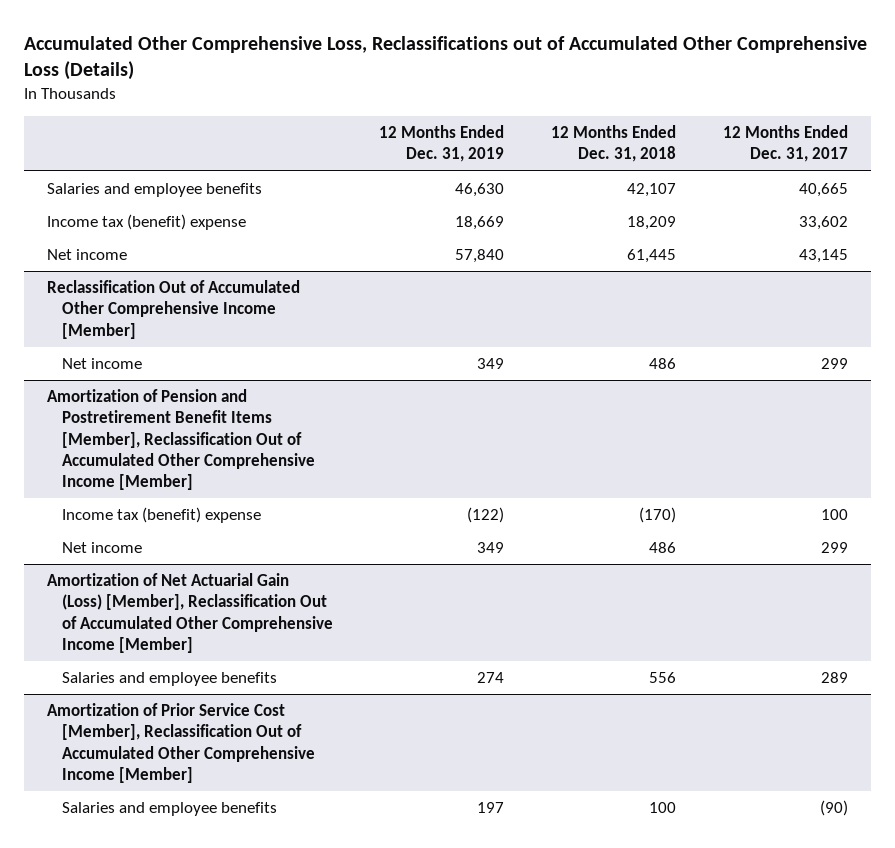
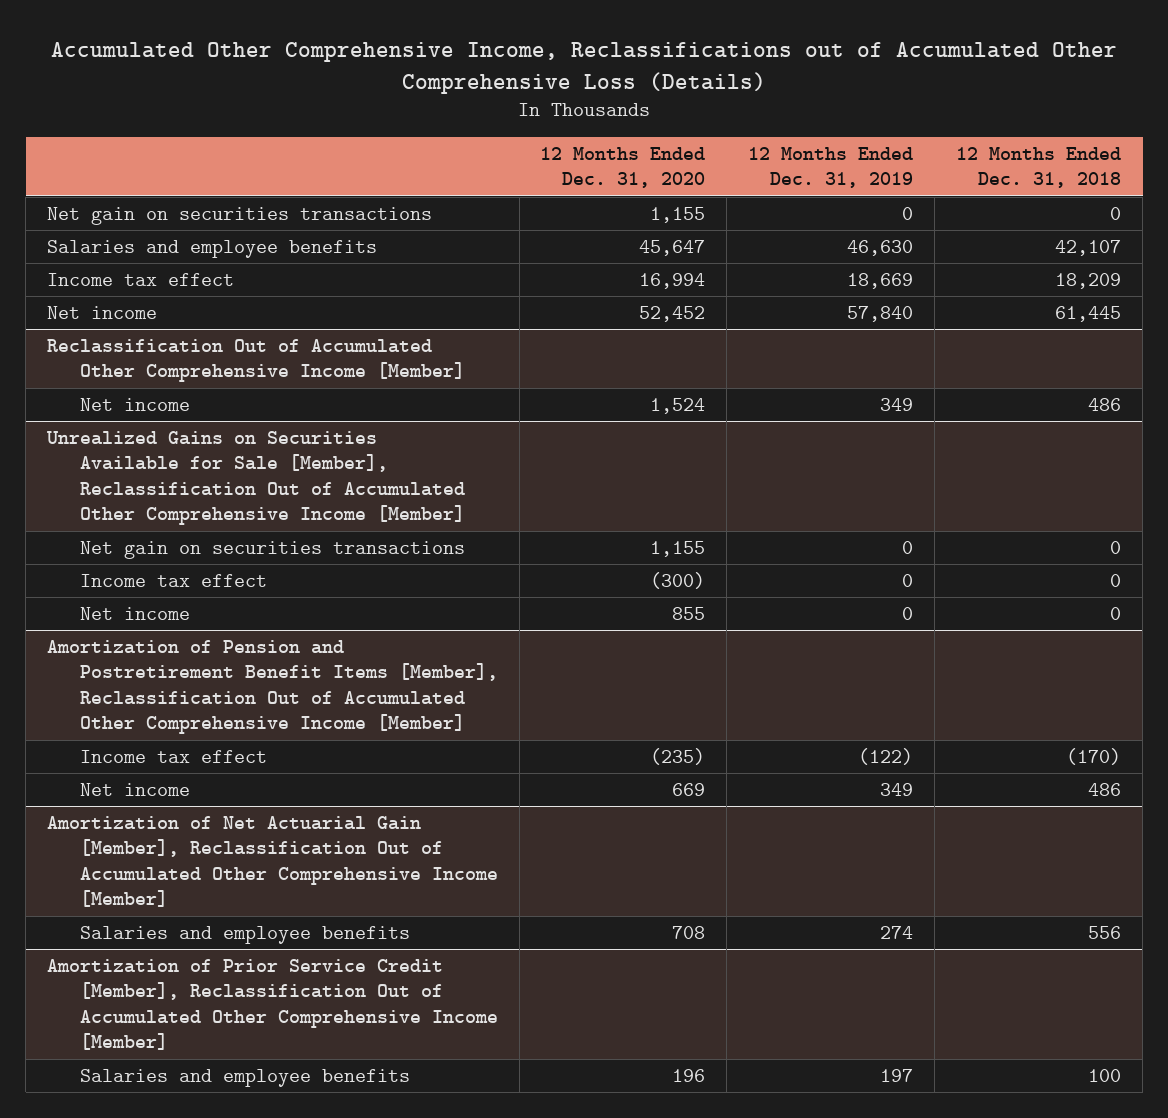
[23,35,867,81] Accumulated Other Comprehensive Loss, Reclassifications out of Accumulated Other Comprehensive Loss (Details) -> [51,42,1118,94] Accumulated Other Comprehensive Income, Reclassifications out of Accumulated Other Comprehensive Loss (Details)
[722,125,848,163] 12 Months Ended Dec. 31, 2017 -> none
none -> [540,146,706,189] 12 Months Ended Dec. 31, 2020
none -> [47,206,433,225] Net gain on securities transactions
[46,214,246,231] Income tax (benefit) expense -> [47,272,235,286] Income tax effect
none -> [46,430,465,526] Unrealized Gains on Securities Available for Sale [Member], Reclassification Out of Accumulated Other Comprehensive Income [Member]
none -> [79,540,465,559] Net gain on securities transactions
none -> [79,573,267,587] Income tax effect
none -> [79,606,190,620] Net income
[61,507,261,524] Income tax (benefit) expense -> [79,749,267,763] Income tax effect
[46,573,333,653] Amortization of Net Actuarial Gain (Loss) [Member], Reclassification Out of Accumulated Other Comprehensive Income [Member] -> [47,815,498,908] Amortization of Net Actuarial Gain [Member], Reclassification Out of Accumulated Other Comprehensive Income [Member]
[46,703,315,783] Amortization of Prior Service Cost [Member], Reclassification Out of Accumulated Other Comprehensive Income [Member] -> [47,958,498,1051] Amortization of Prior Service Credit [Member], Reclassification Out of Accumulated Other Comprehensive Income [Member]

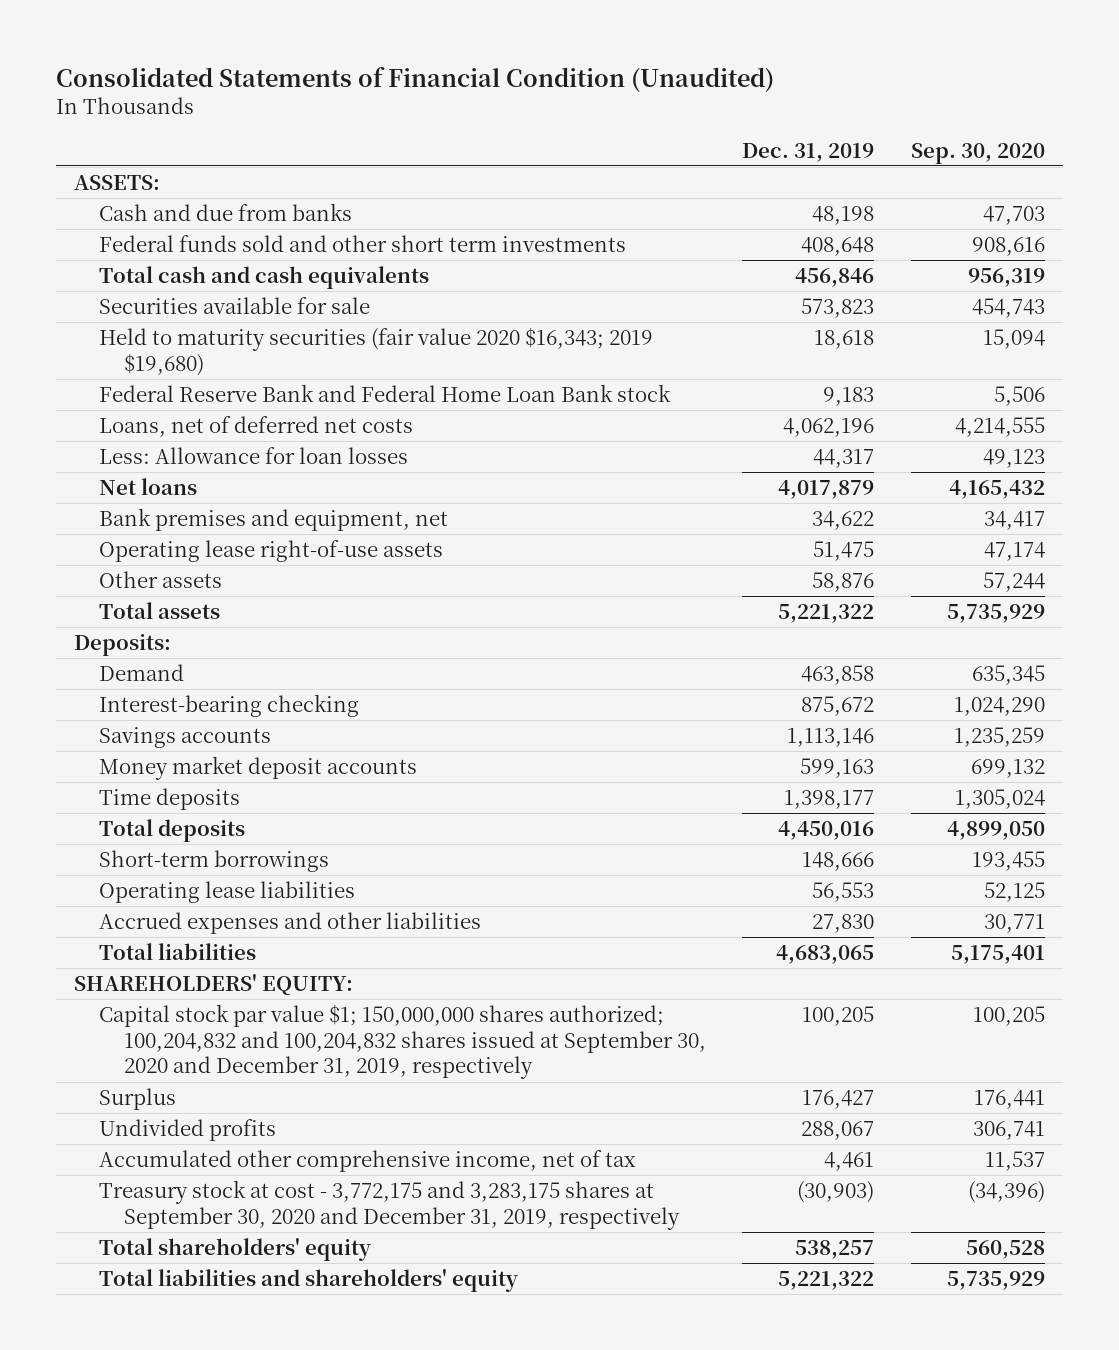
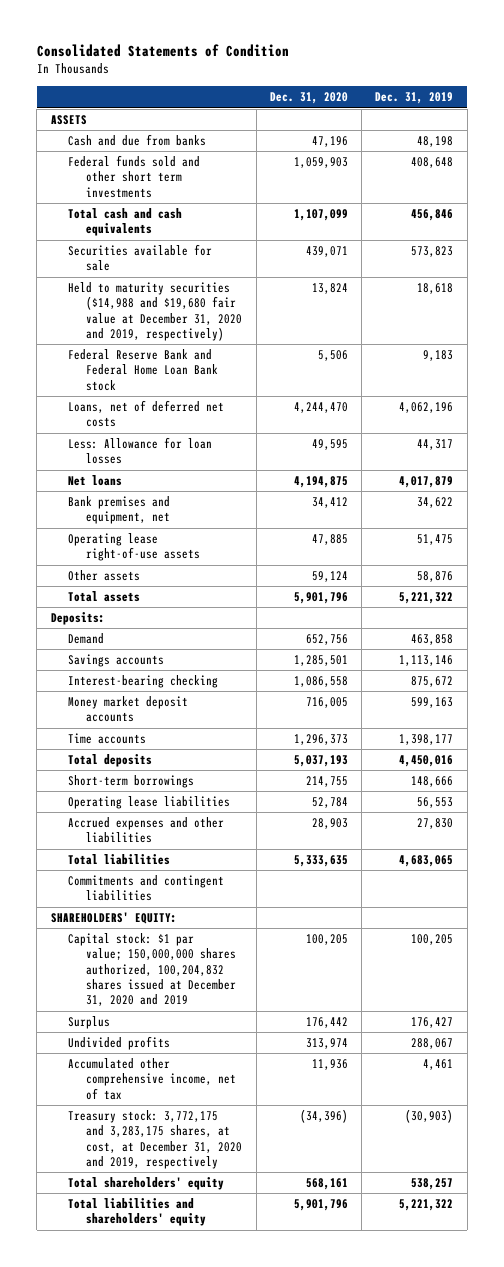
[55,66,774,92] Consolidated Statements of Financial Condition (Unaudited) -> [36,44,289,58] Consolidated Statements of Condition
[911,142,1046,164] Sep. 30, 2020 -> none
none -> [269,92,348,105] Dec. 31, 2020
[73,175,160,191] ASSETS: -> [50,115,87,126] ASSETS
[98,327,653,376] Held to maturity securities (fair value 2020 $16,343; 2019 $19,680) -> [68,282,243,341] Held to maturity securities ($14,988 and $19,680 fair value at December 31, 2020 and 2019, respectively)
[98,694,359,718] Interest-bearing checking -> [68,675,219,689] Interest-bearing checking
[98,788,240,811] Time deposits -> [68,733,147,745] Time accounts
none -> [68,875,225,902] Commitments and contingent liabilities
[98,1004,706,1080] Capital stock par value $1; 150,000,000 shares authorized; 100,204,832 and 100,204,832 shares issued at September 30, 2020 and December 31, 2019, respectively -> [68,933,237,1007] Capital stock: $1 par value; 150,000,000 shares authorized, 100,204,832 shares issued at December 31, 2020 and 2019
[98,1180,680,1230] Treasury stock at cost - 3,772,175 and 3,283,175 shares at September 30, 2020 and December 31, 2019, respectively -> [68,1110,243,1169] Treasury stock: 3,772,175 and 3,283,175 shares, at cost, at December 31, 2020 and 2019, respectively

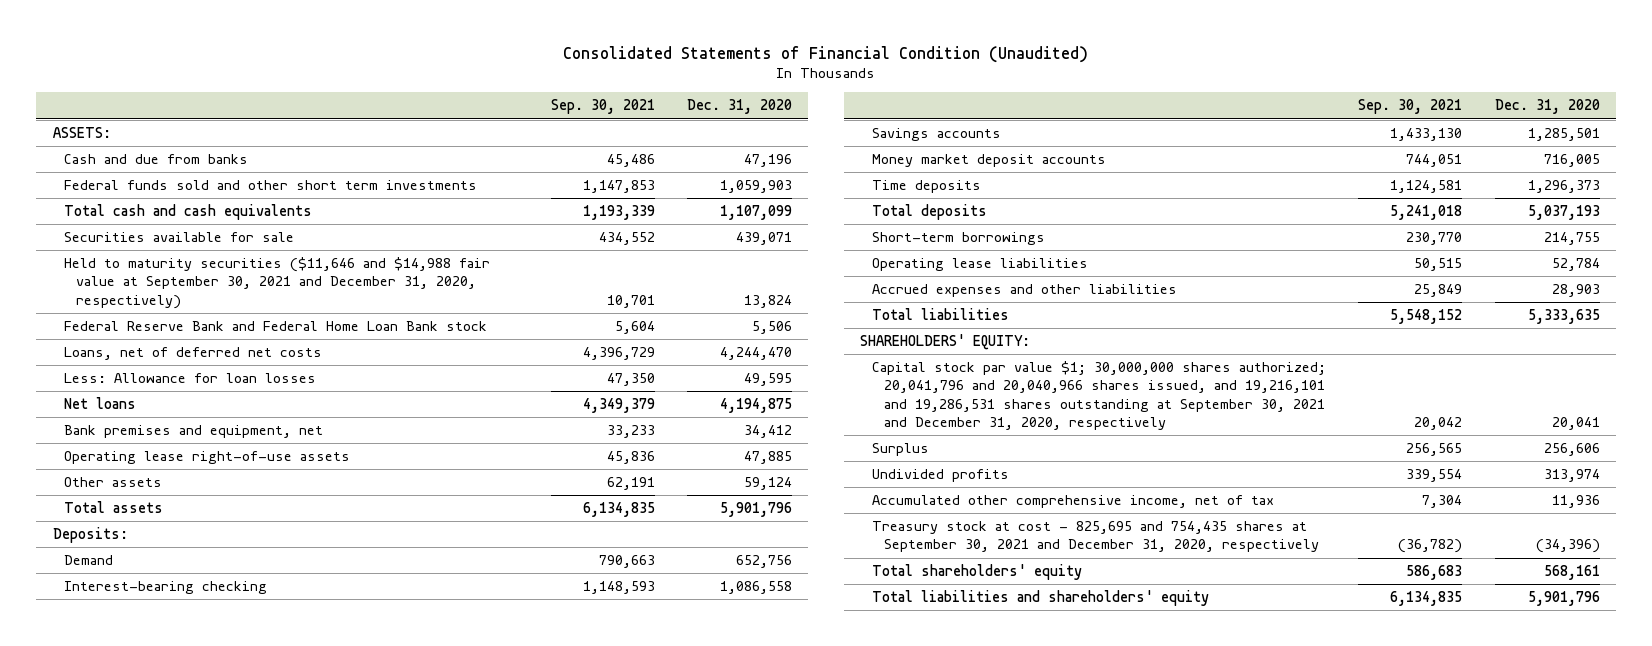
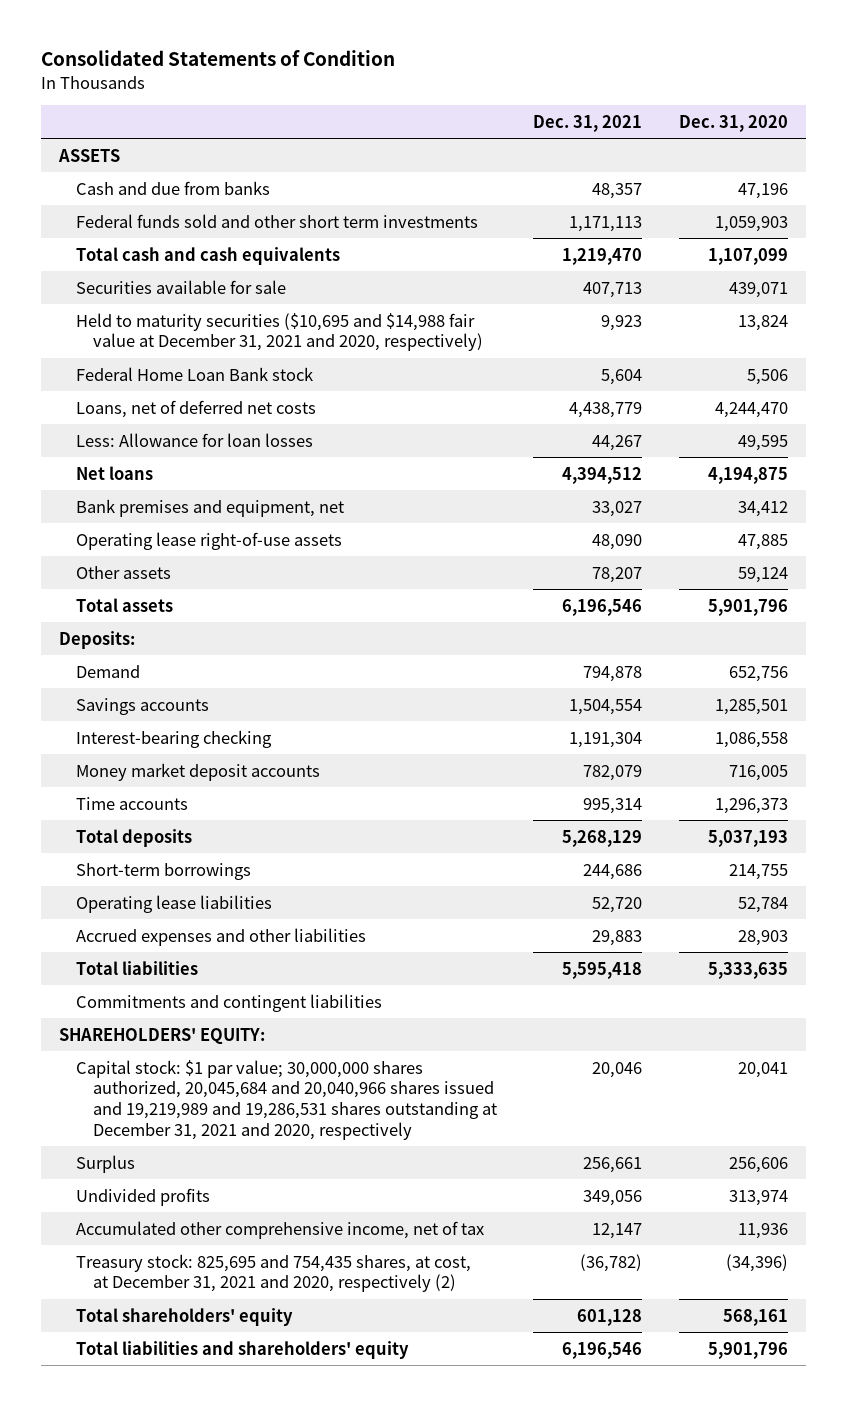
[563,45,1089,63] Consolidated Statements of Financial Condition (Unaudited) -> [40,50,395,67] Consolidated Statements of Condition
[550,99,655,115] Sep. 30, 2021 -> none
none -> [533,114,643,132] Dec. 31, 2021
[52,127,111,139] ASSETS: -> [58,148,121,162] ASSETS
[64,257,491,309] Held to maturity securities ($11,646 and $14,988 fair value at September 30, 2021 and December 31, 2020, respectively) -> [75,312,483,352] Held to maturity securities ($10,695 and $14,988 fair value at December 31, 2021 and 2020, respectively)
[64,321,488,332] Federal Reserve Bank and Federal Home Loan Bank stock -> [75,366,313,381] Federal Home Loan Bank stock
[64,581,268,595] Interest-bearing checking -> [75,729,272,748] Interest-bearing checking
[872,180,982,194] Time deposits -> [75,796,188,810] Time accounts
none -> [75,993,382,1012] Commitments and contingent liabilities
[872,361,1327,431] Capital stock par value $1; 30,000,000 shares authorized; 20,041,796 and 20,040,966 shares issued, and 19,216,101 and 19,286,531 shares outstanding at September 30, 2021 and December 31, 2020, respectively -> [75,1059,497,1140] Capital stock: $1 par value; 30,000,000 shares authorized, 20,045,684 and 20,040,966 shares issued and 19,219,989 and 19,286,531 shares outstanding at December 31, 2021 and 2020, respectively
[872,521,1319,553] Treasury stock at cost - 825,695 and 754,435 shares at September 30, 2021 and December 31, 2020, respectively -> [75,1253,471,1293] Treasury stock: 825,695 and 754,435 shares, at cost, at December 31, 2021 and 2020, respectively (2)

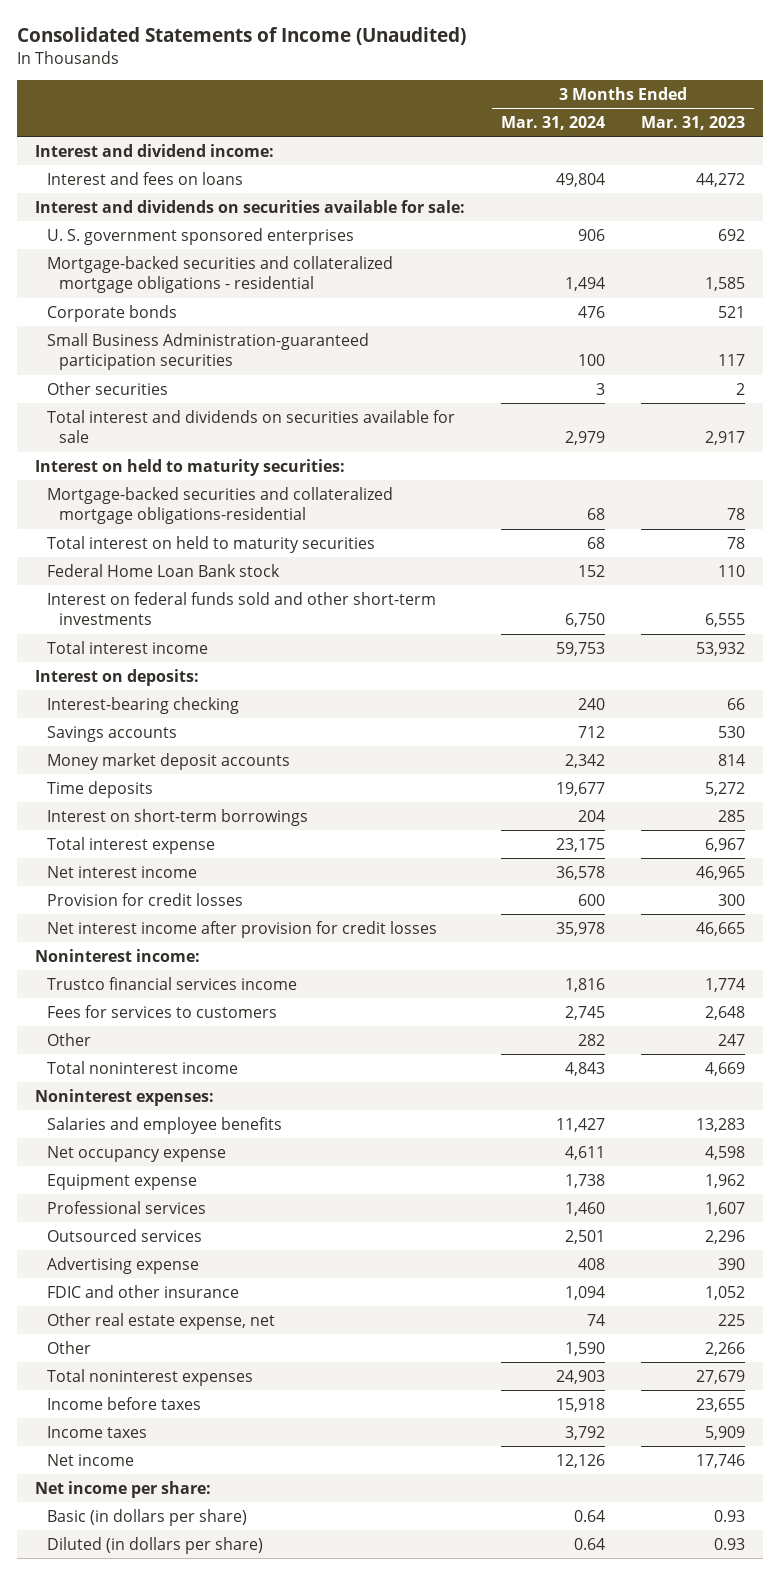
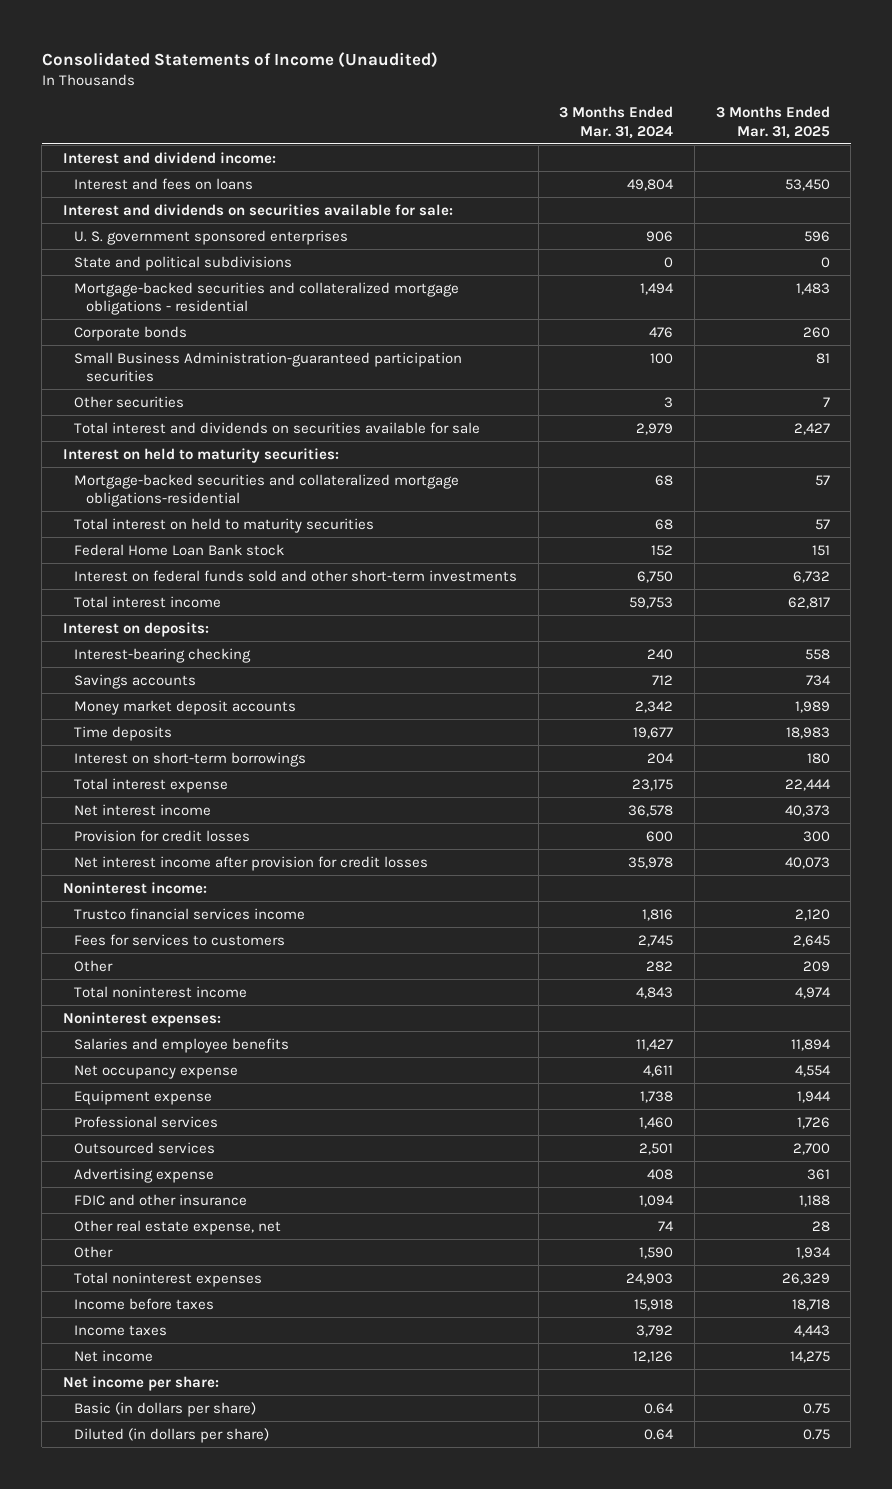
[640,116,745,131] Mar. 31, 2023 -> none
none -> [715,106,830,139] 3 Months Ended Mar. 31, 2025
none -> [74,255,293,271] State and political subdivisions

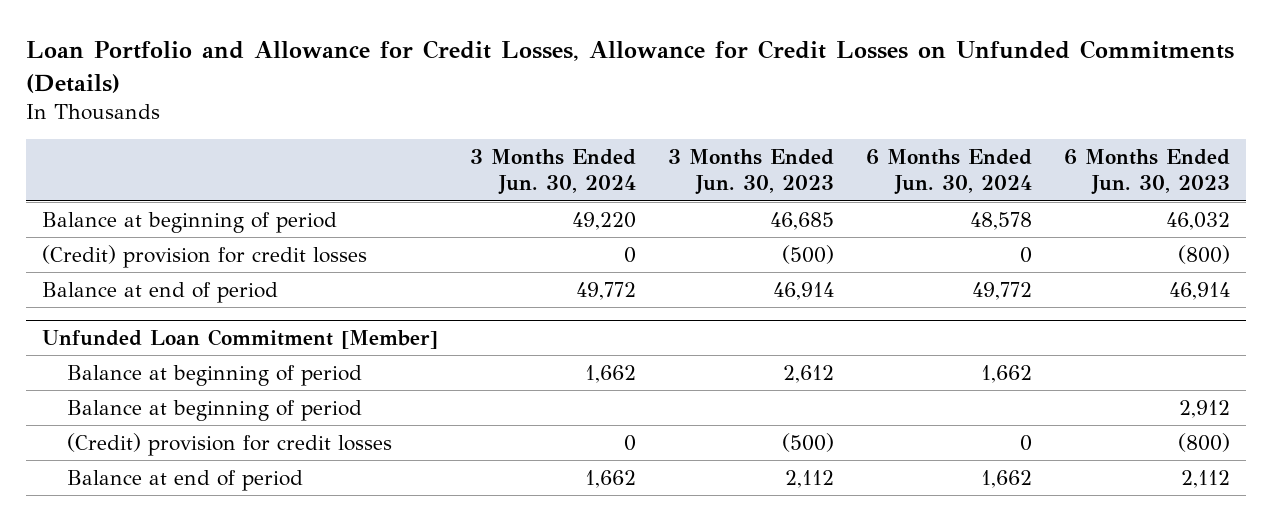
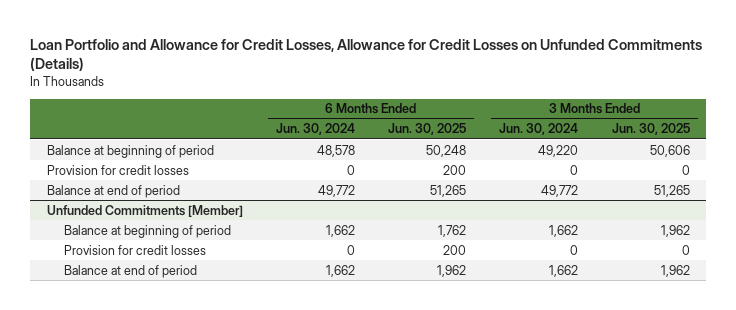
[668,149,835,196] 3 Months Ended Jun. 30, 2023 -> none
[1063,149,1230,196] 6 Months Ended Jun. 30, 2023 -> none
none -> [388,123,467,136] Jun. 30, 2025
none -> [611,123,690,136] Jun. 30, 2025
[42,244,368,268] (Credit) provision for credit losses -> [46,164,189,175] Provision for credit losses
[42,328,439,349] Unfunded Loan Commitment [Member] -> [46,204,243,217] Unfunded Commitments [Member]
[67,399,363,421] Balance at beginning of period -> none
[67,432,393,456] (Credit) provision for credit losses -> [64,244,207,255] Provision for credit losses

